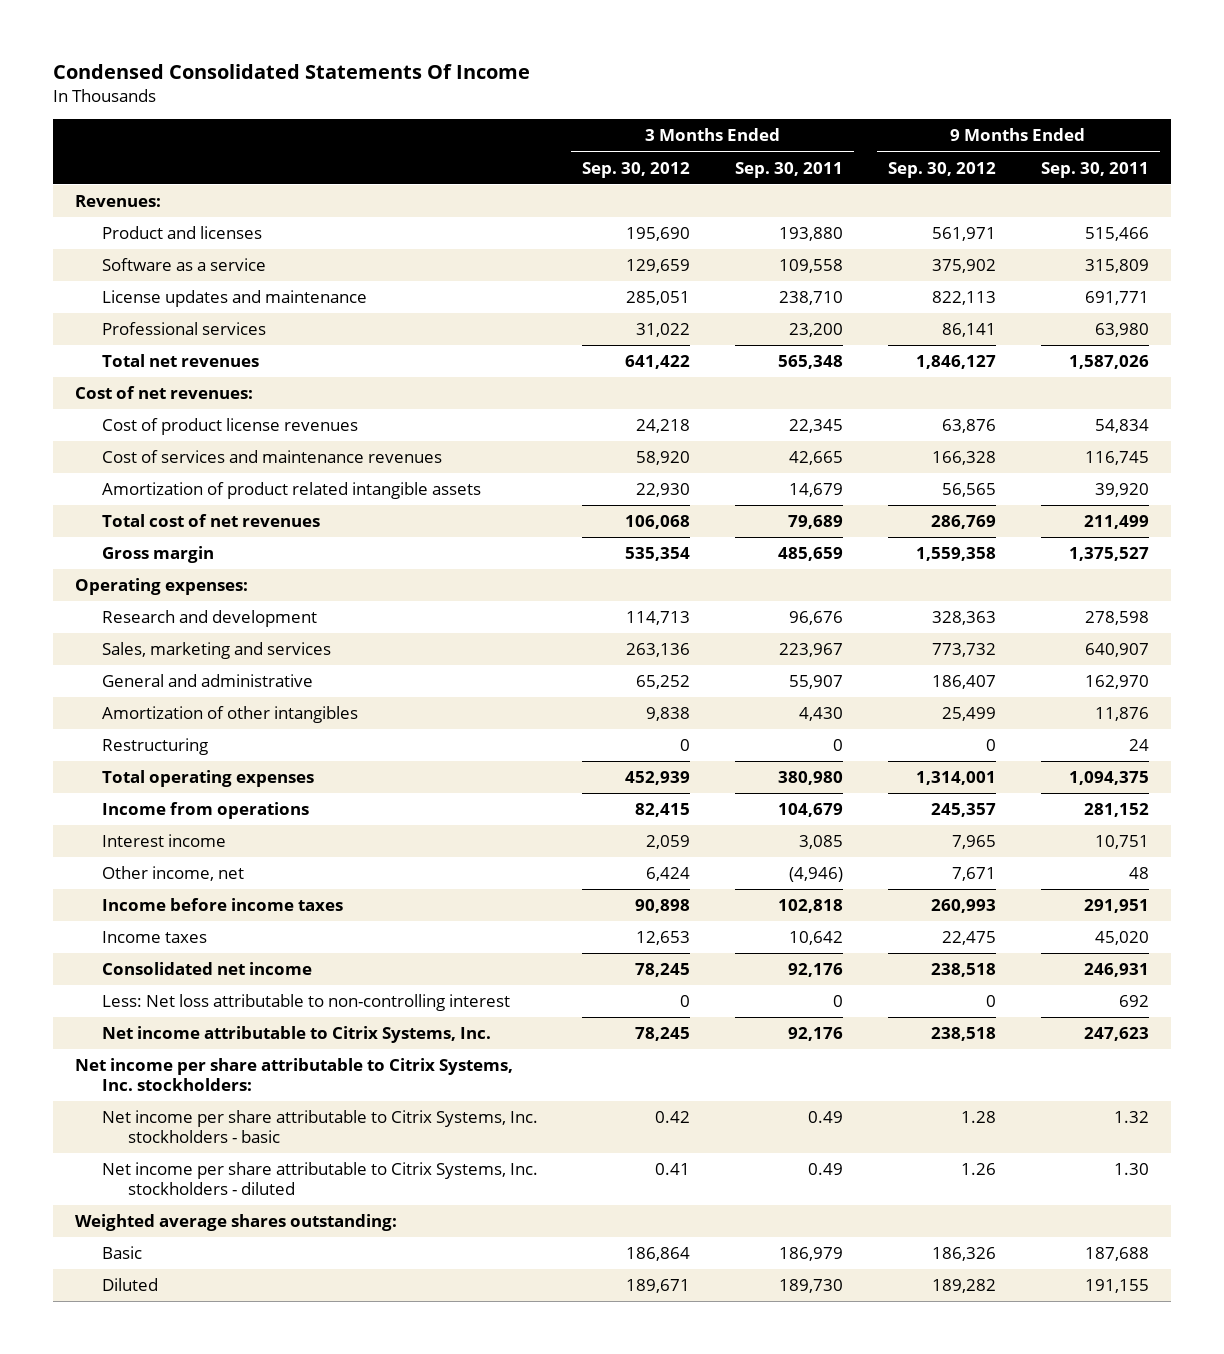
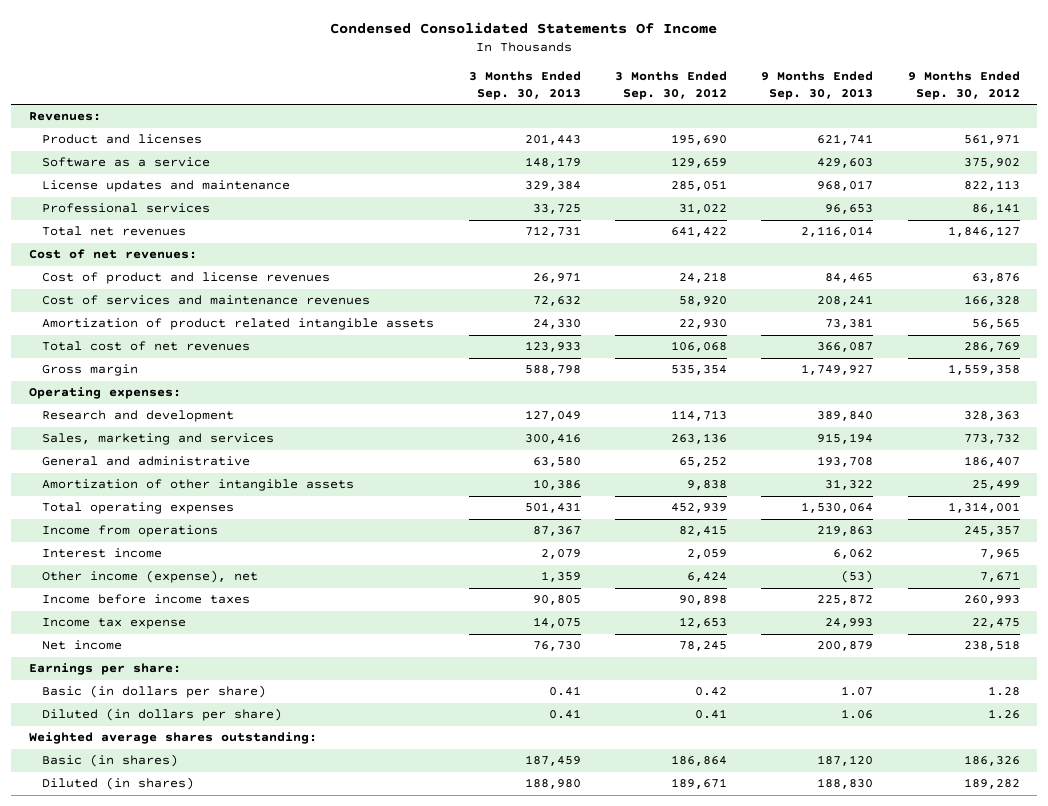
[735,161,844,178] Sep. 30, 2011 -> none
[1040,161,1149,178] Sep. 30, 2011 -> none
none -> [468,71,581,100] 3 Months Ended Sep. 30, 2013
none -> [761,71,874,100] 9 Months Ended Sep. 30, 2013
[101,418,358,436] Cost of product license revenues -> [42,272,331,285] Cost of product and license revenues
[101,738,208,756] Restructuring -> none
[101,706,358,724] Amortization of other intangibles -> [42,479,355,492] Amortization of other intangible assets
[101,866,244,882] Other income, net -> [42,570,259,584] Other income (expense), net
[101,994,510,1012] Less: Net loss attributable to non-controlling interest -> none
[101,1026,491,1044] Net income attributable to Citrix Systems, Inc. -> none
[101,931,207,944] Income taxes -> [42,618,187,630] Income tax expense
[101,962,312,976] Consolidated net income -> [42,640,123,651] Net income
[75,1058,514,1092] Net income per share attributable to Citrix Systems, Inc. stockholders: -> [28,663,181,676] Earnings per share:
[101,1110,538,1144] Net income per share attributable to Citrix Systems, Inc. stockholders - basic -> [42,685,267,699] Basic (in dollars per share)
[101,1162,538,1196] Net income per share attributable to Citrix Systems, Inc. stockholders - diluted -> [42,708,283,722] Diluted (in dollars per share)
[101,1246,142,1260] Basic -> [42,754,179,768] Basic (in shares)
[101,1278,158,1292] Diluted -> [42,777,195,791] Diluted (in shares)

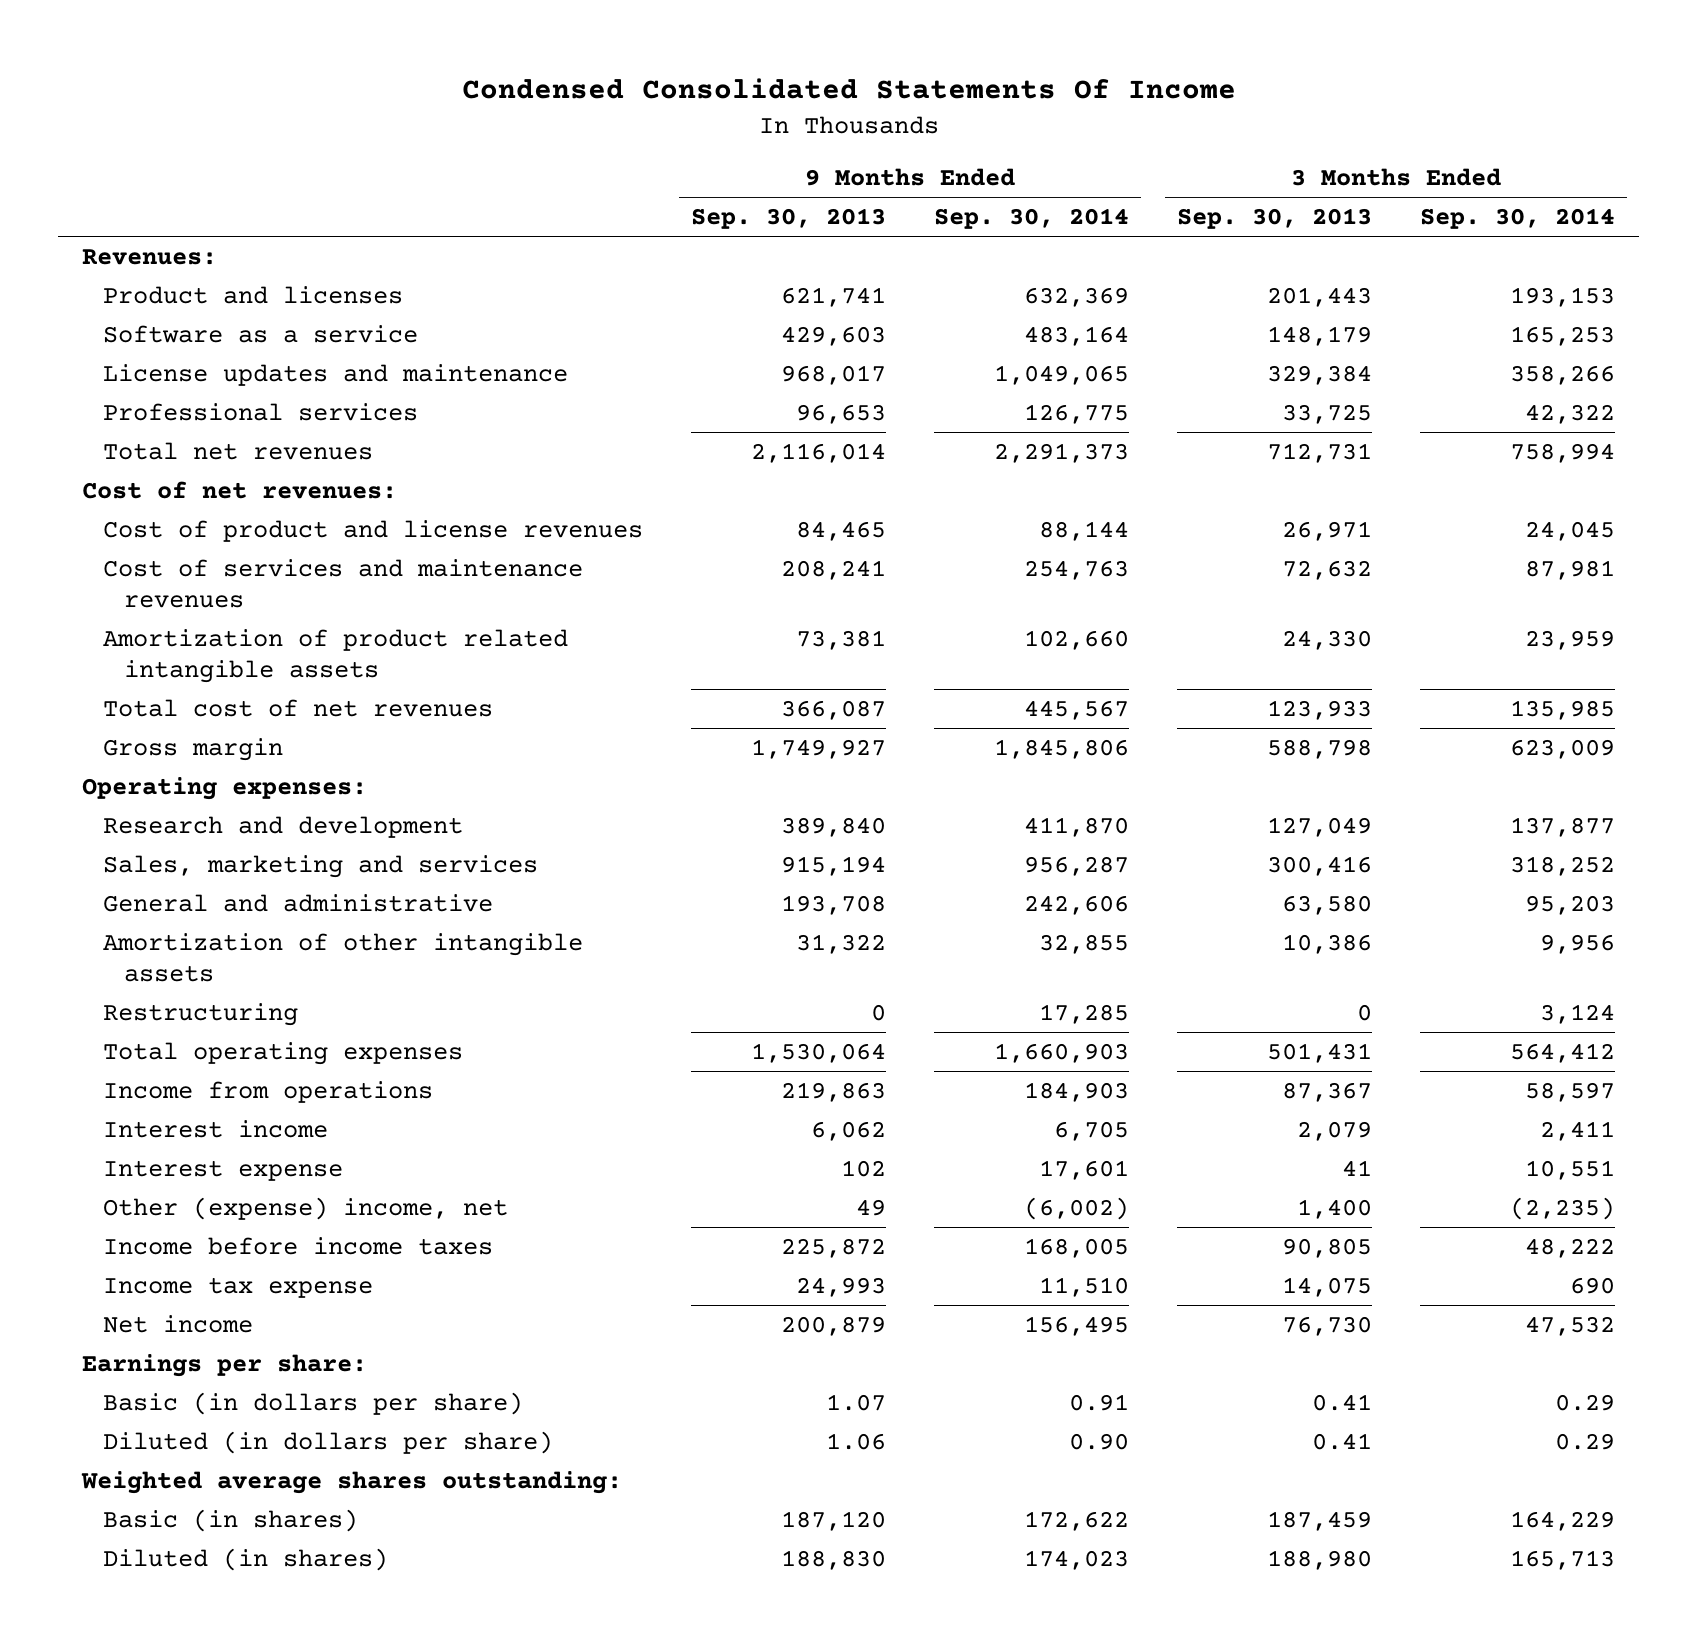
[614,71,727,100] 3 Months Ended Sep. 30, 2012 -> none
[907,71,1020,100] 9 Months Ended Sep. 30, 2012 -> none
none -> [934,208,1130,230] Sep. 30, 2014
none -> [1420,208,1616,230] Sep. 30, 2014
none -> [103,1002,299,1026] Restructuring
none -> [103,1159,344,1181] Interest expense
[42,570,259,584] Other income (expense), net -> [103,1196,509,1220] Other (expense) income, net
[540,571,581,583] 1,359 -> [1297,1198,1373,1219] 1,400
[841,570,874,584] (53) -> [856,1198,887,1216] 49

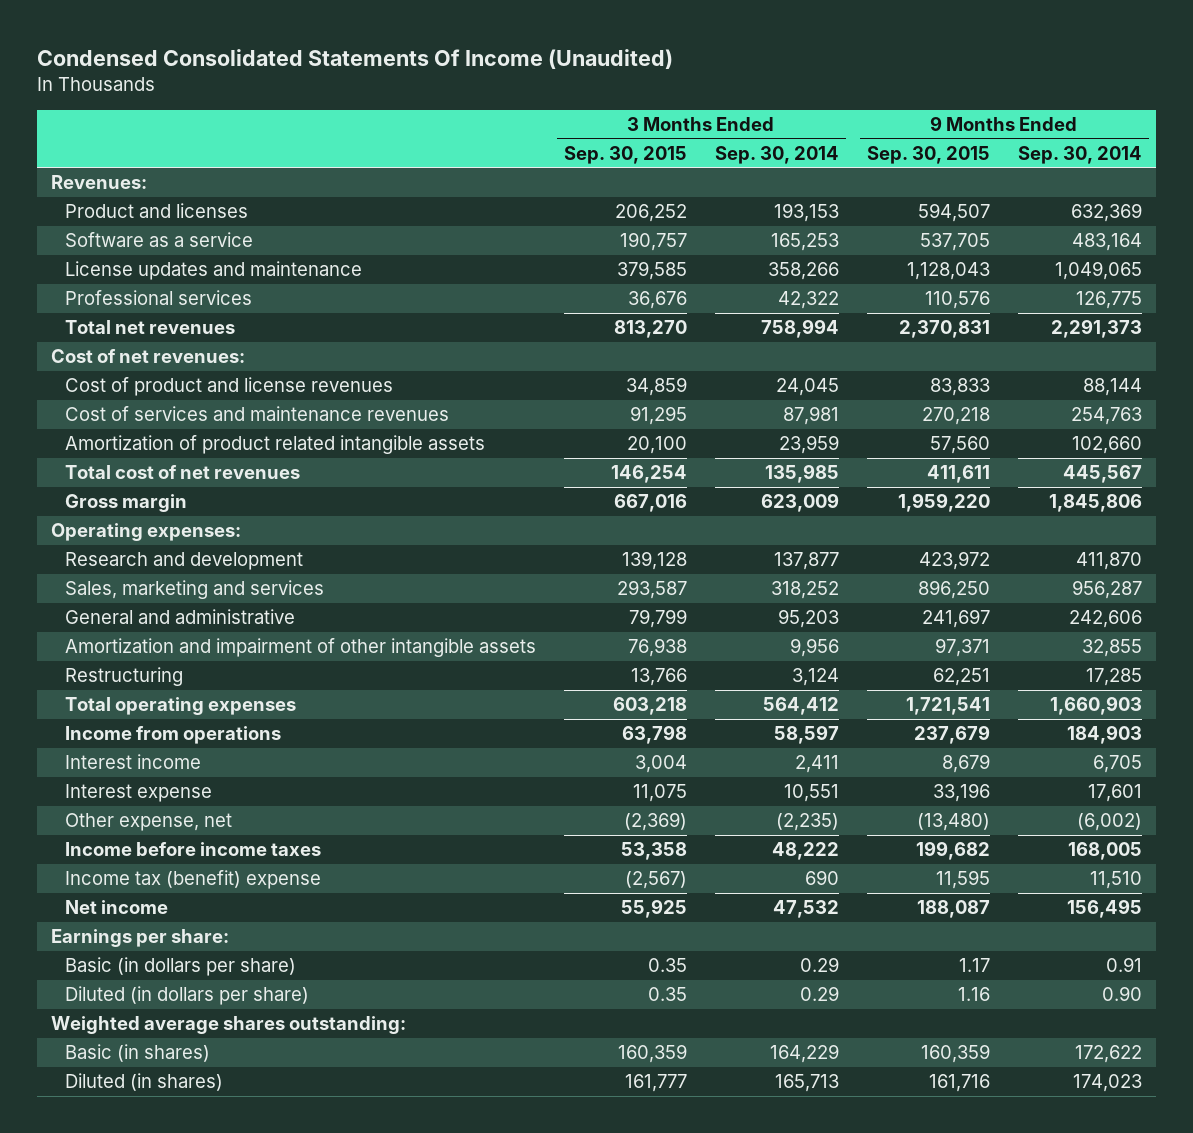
[461,78,1236,100] Condensed Consolidated Statements Of Income -> [37,49,674,70] Condensed Consolidated Statements Of Income (Unaudited)
[691,208,887,230] Sep. 30, 2013 -> none
[1177,208,1373,230] Sep. 30, 2013 -> none
none -> [563,145,687,164] Sep. 30, 2015
none -> [866,145,990,164] Sep. 30, 2015
[103,932,584,983] Amortization of other intangible assets -> [65,638,537,658] Amortization and impairment of other intangible assets
[103,1196,509,1220] Other (expense) income, net -> [65,813,233,832] Other expense, net
[103,1276,374,1298] Income tax expense -> [65,870,322,890] Income tax (benefit) expense

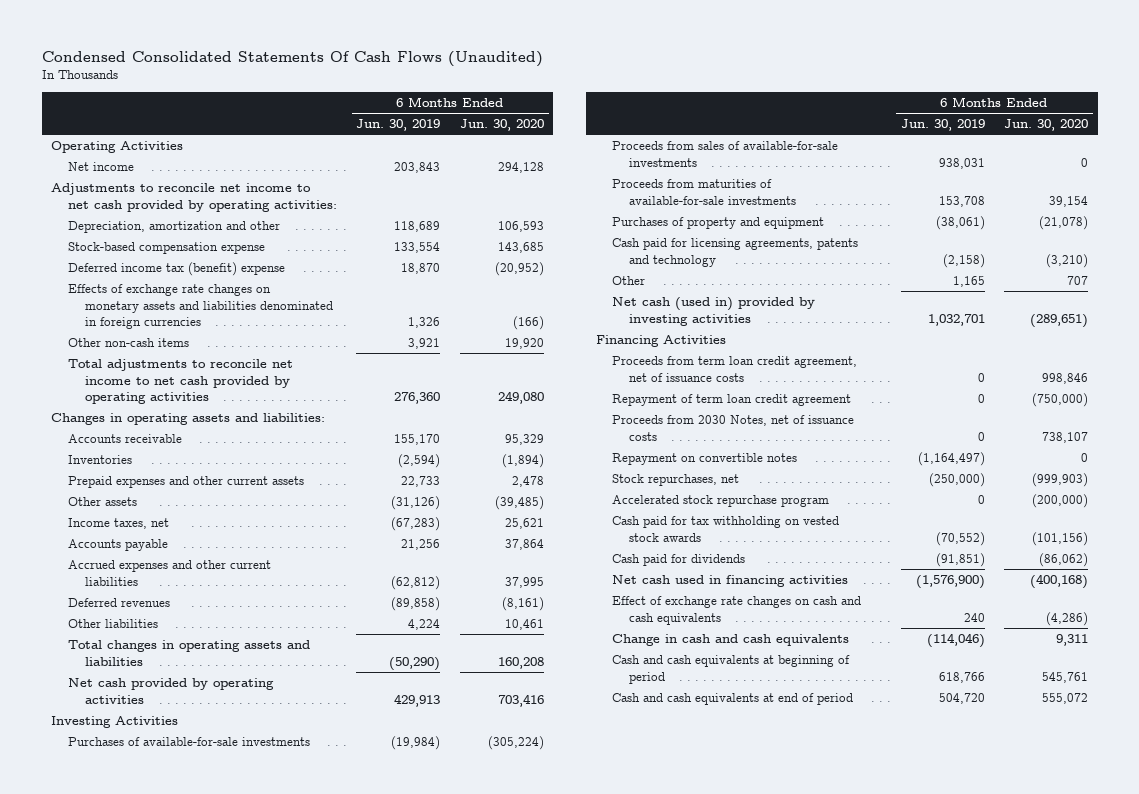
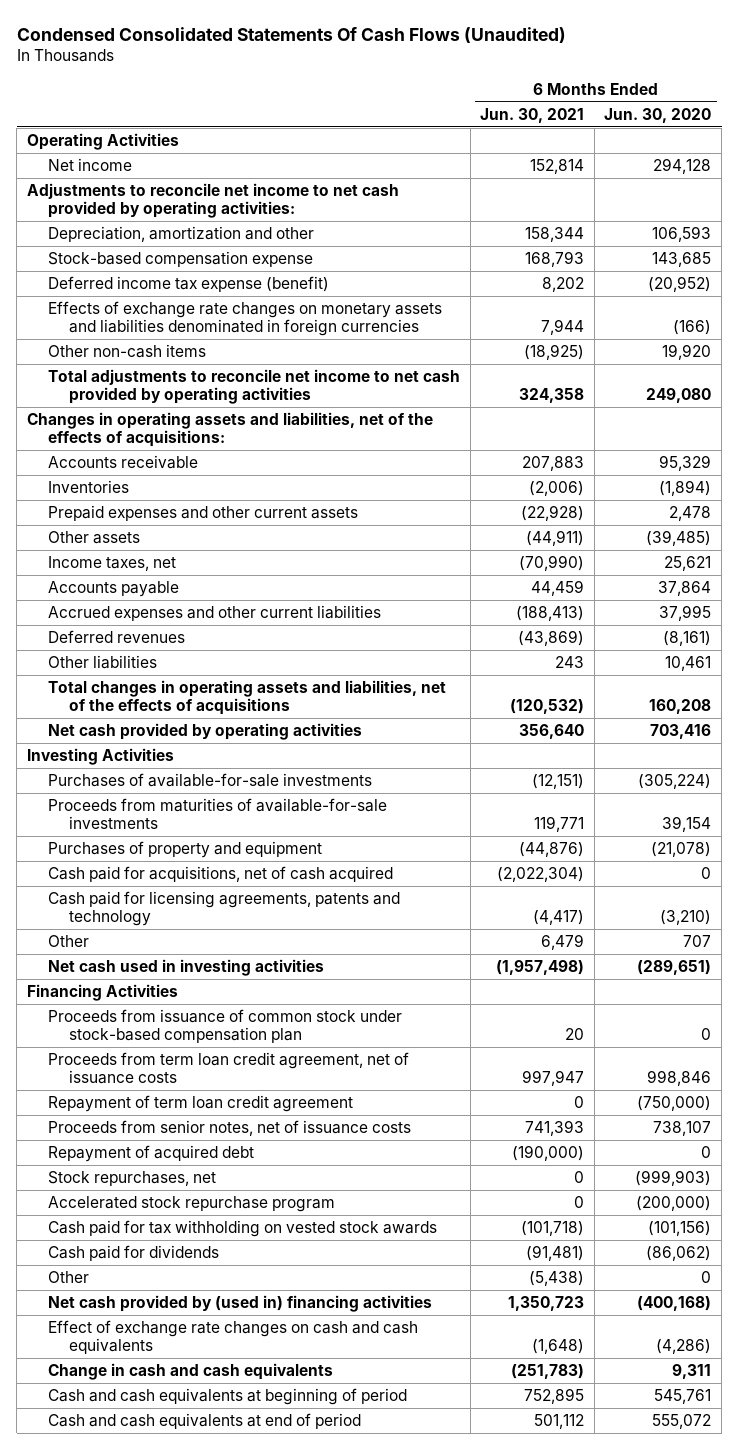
[356,119,441,132] Jun. 30, 2019 -> none
none -> [480,107,585,123] Jun. 30, 2021
[68,261,286,276] Deferred income tax (benefit) expense -> [48,276,330,293] Deferred income tax expense (benefit)
[51,412,326,425] Changes in operating assets and liabilities: -> [26,412,433,448] Changes in operating assets and liabilities, net of the effects of acquisitions:
[68,639,311,666] Total changes in operating assets and liabilities -> [48,680,447,716] Total changes in operating assets and liabilities, net of the effects of acquisitions
[612,140,839,167] Proceeds from sales of available-for-sale investments -> none
none -> [48,866,394,883] Cash paid for acquisitions, net of cash acquired
[612,296,816,326] Net cash (used in) provided by investing activities -> [48,959,325,977] Net cash used in investing activities
none -> [48,1009,403,1044] Proceeds from issuance of common stock under stock-based compensation plan
[612,452,798,465] Repayment on convertible notes -> none
[612,414,855,441] Proceeds from 2030 Notes, net of issuance costs -> [48,1120,412,1137] Proceeds from senior notes, net of issuance costs
none -> [48,1145,255,1163] Repayment of acquired debt
none -> [48,1271,90,1284] Other
[612,574,849,587] Net cash used in financing activities -> [48,1295,433,1313] Net cash provided by (used in) financing activities

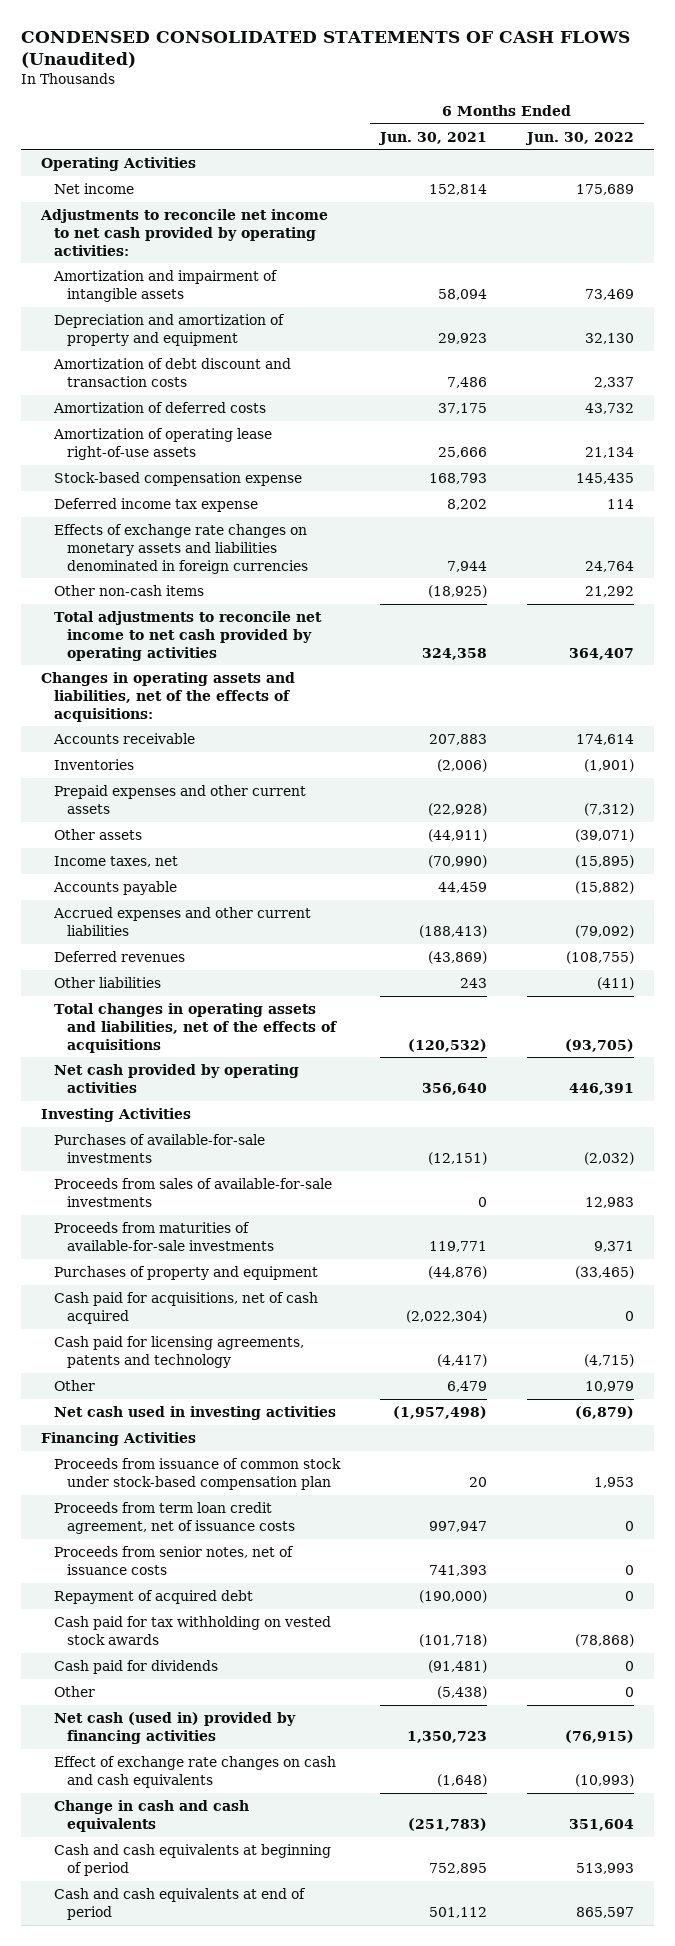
[16,26,566,43] Condensed Consolidated Statements Of Cash Flows (Unaudited) -> [20,30,630,68] CONDENSED CONSOLIDATED STATEMENTS OF CASH FLOWS (Unaudited)
[604,107,712,123] Jun. 30, 2020 -> none
none -> [524,131,634,145] Jun. 30, 2022
[48,226,315,243] Depreciation, amortization and other -> none
none -> [52,270,278,302] Amortization and impairment of intangible assets
none -> [53,314,285,346] Depreciation and amortization of property and equipment
none -> [52,358,291,387] Amortization of debt discount and transaction costs
none -> [52,402,266,414] Amortization of deferred costs
none -> [52,428,272,460] Amortization of operating lease right-of-use assets
[48,276,330,293] Deferred income tax expense (benefit) -> [53,498,258,513] Deferred income tax expense
none -> [53,1178,332,1207] Proceeds from sales of available-for-sale investments
[48,1095,354,1113] Repayment of term loan credit agreement -> none
[48,1171,217,1187] Stock repurchases, net -> none
[48,1196,336,1213] Accelerated stock repurchase program -> none
[48,1295,433,1313] Net cash provided by (used in) financing activities -> [53,1712,296,1744] Net cash (used in) provided by financing activities

